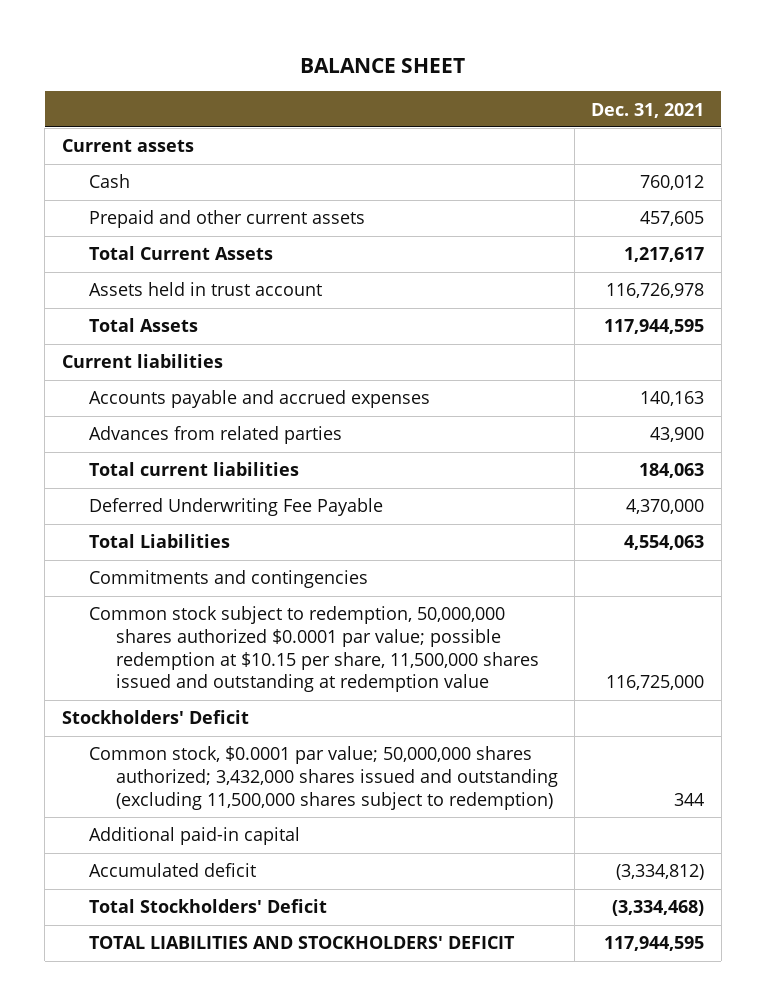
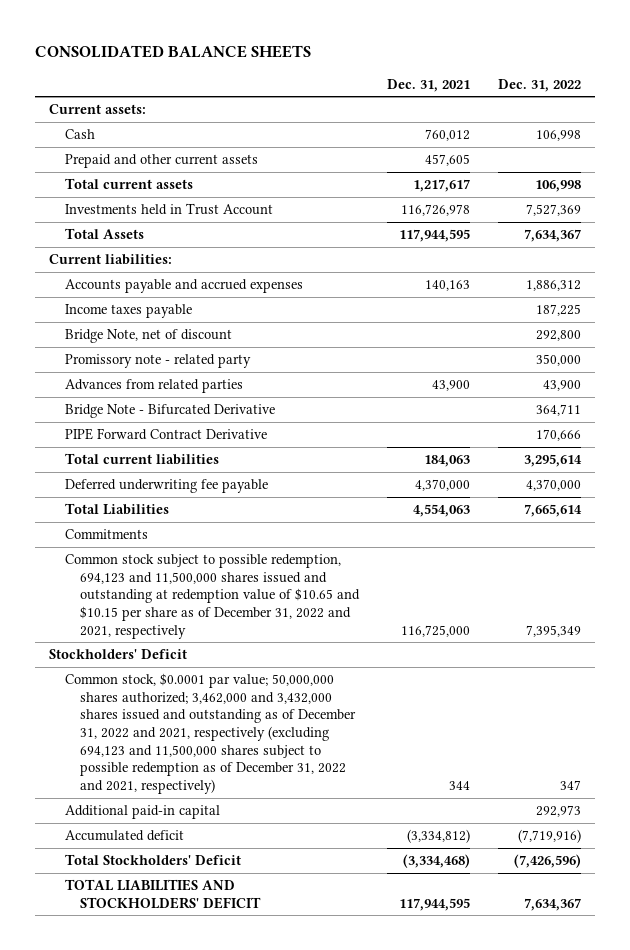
[299,57,465,73] BALANCE SHEET -> [35,45,312,59] CONSOLIDATED BALANCE SHEETS
none -> [497,78,581,92] Dec. 31, 2022
[61,139,194,153] Current assets -> [48,103,146,114] Current assets:
[88,246,273,261] Total Current Assets -> [64,177,193,189] Total current assets
[88,282,322,297] Assets held in trust account -> [64,202,273,215] Investments held in Trust Account
[61,354,223,369] Current liabilities -> [48,253,172,265] Current liabilities:
none -> [64,303,192,318] Income taxes payable
none -> [64,328,232,343] Bridge Note, net of discount
none -> [64,353,251,368] Promissory note - related party
none -> [64,403,275,418] Bridge Note - Bifurcated Derivative
none -> [64,427,267,440] PIPE Forward Contract Derivative
[88,498,383,517] Deferred Underwriting Fee Payable -> [64,478,268,493] Deferred underwriting fee payable
[88,570,368,589] Commitments and contingencies -> [64,528,148,539] Commitments
[88,606,539,693] Common stock subject to redemption, 50,000,000 shares authorized $0.0001 par value; possible redemption at $10.15 per share, 11,500,000 shares issued and outstanding at redemption value -> [64,553,361,639] Common stock subject to possible redemption, 694,123 and 11,500,000 shares issued and outstanding at redemption value of $10.65 and $10.15 per share as of December 31, 2022 and 2021, respectively
[88,746,558,810] Common stock, $0.0001 par value; 50,000,000 shares authorized; 3,432,000 shares issued and outstanding (excluding 11,500,000 shares subject to redemption) -> [64,672,357,794] Common stock, $0.0001 par value; 50,000,000 shares authorized; 3,462,000 and 3,432,000 shares issued and outstanding as of December 31, 2022 and 2021, respectively (excluding 694,123 and 11,500,000 shares subject to possible redemption as of December 31, 2022 and 2021, respectively)

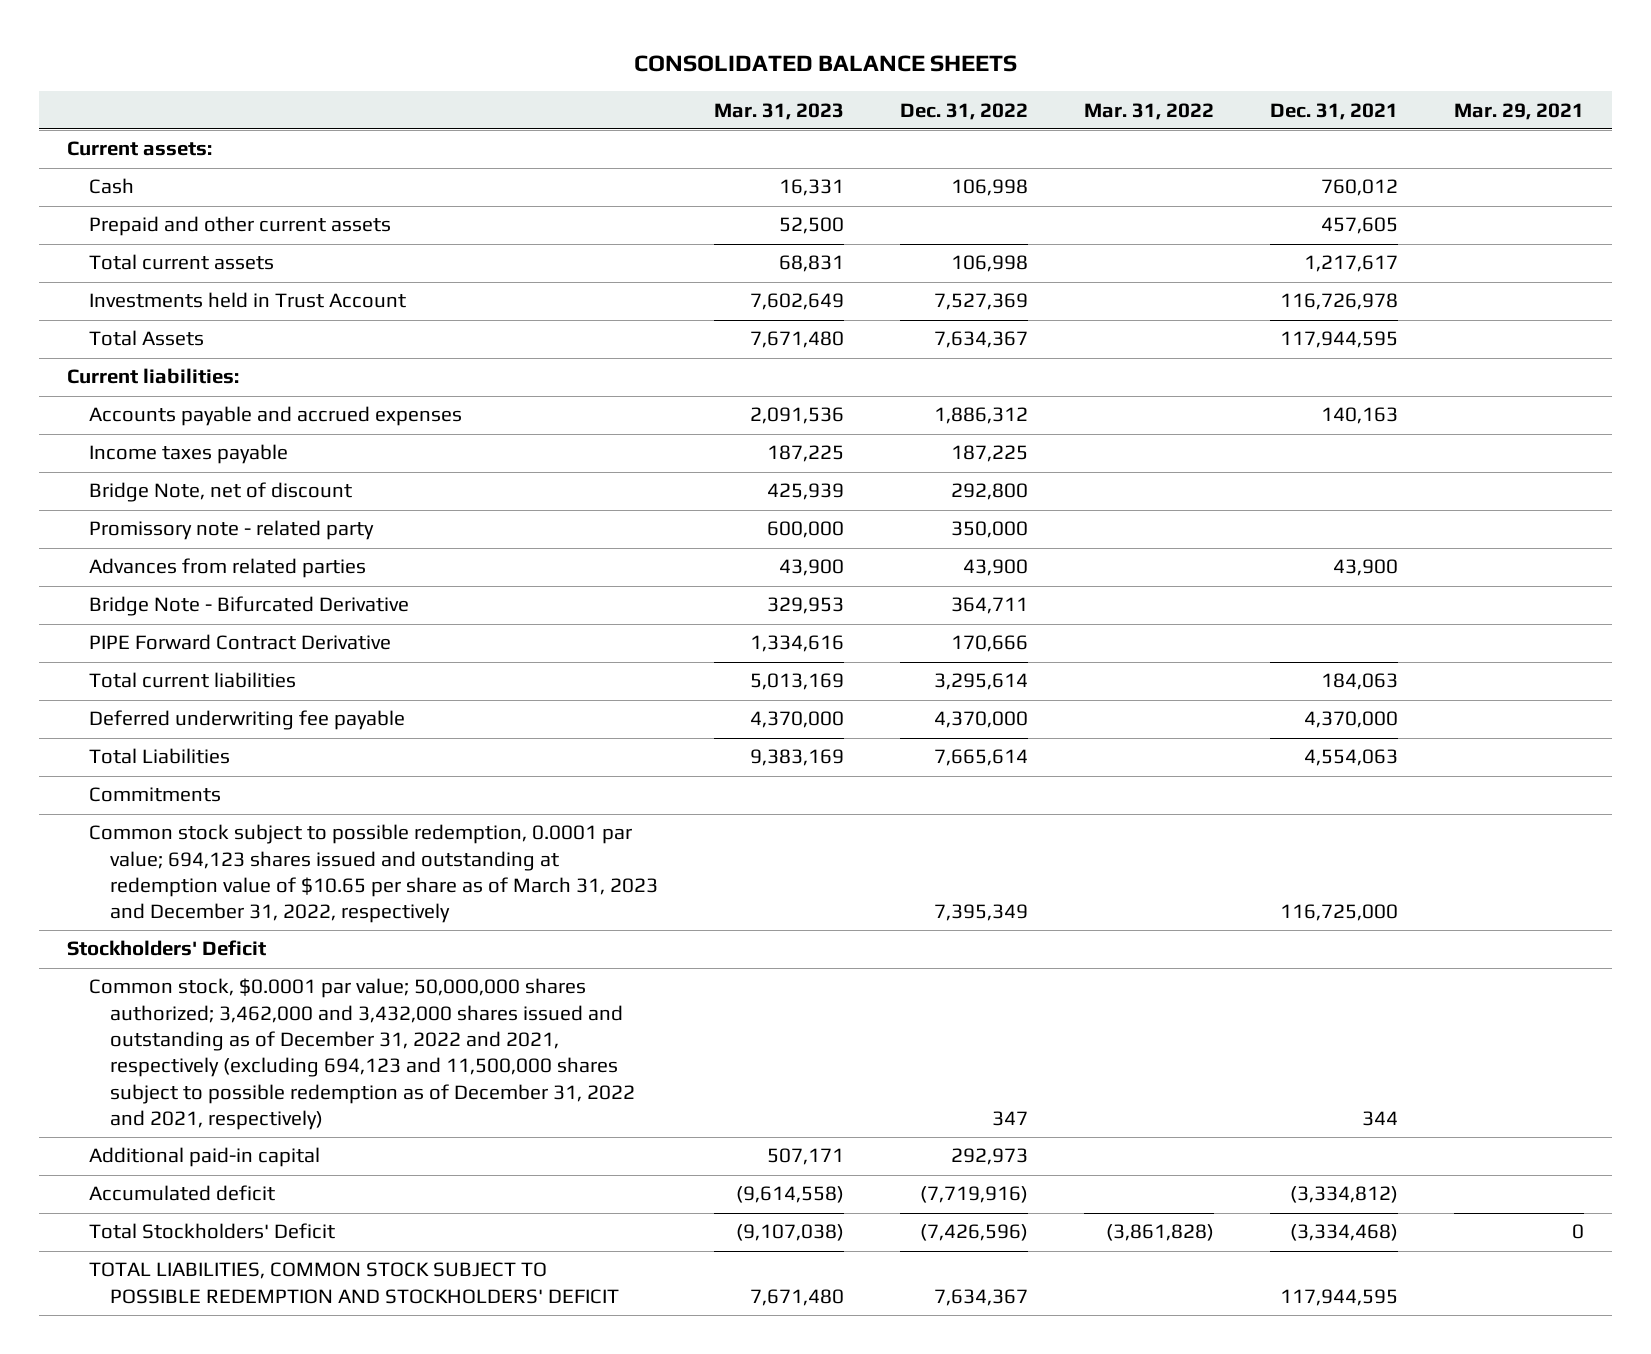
none -> [714,102,845,120] Mar. 31, 2023
none -> [1084,102,1215,120] Mar. 31, 2022
none -> [1454,102,1585,120] Mar. 29, 2021
[64,553,361,639] Common stock subject to possible redemption, 694,123 and 11,500,000 shares issued and outstanding at redemption value of $10.65 and $10.15 per share as of December 31, 2022 and 2021, respectively -> [88,824,659,924] Common stock subject to possible redemption, 0.0001 par value; 694,123 shares issued and outstanding at redemption value of $10.65 per share as of March 31, 2023 and December 31, 2022, respectively
[64,878,262,909] TOTAL LIABILITIES AND STOCKHOLDERS' DEFICIT -> [88,1262,620,1304] TOTAL LIABILITIES, COMMON STOCK SUBJECT TO POSSIBLE REDEMPTION AND STOCKHOLDERS' DEFICIT

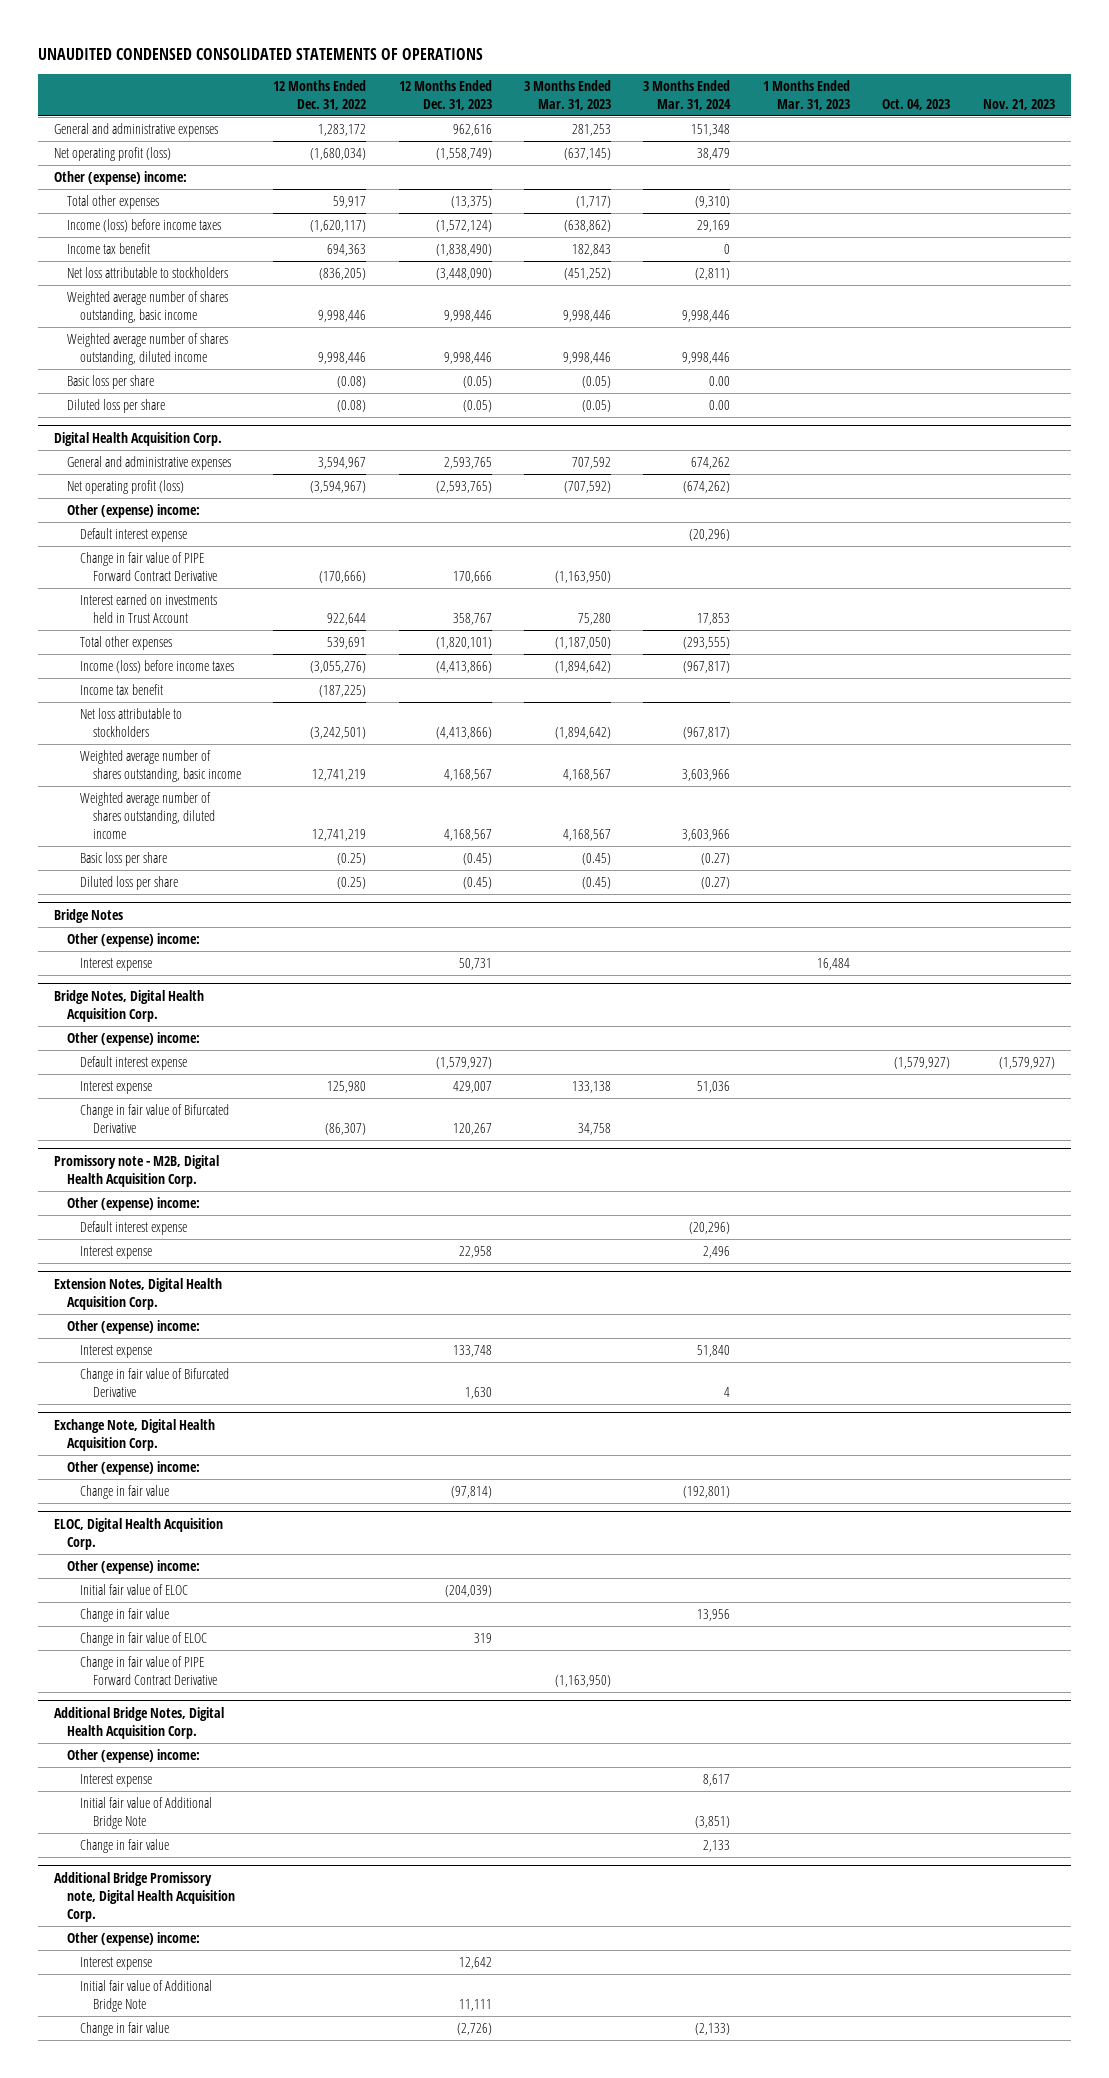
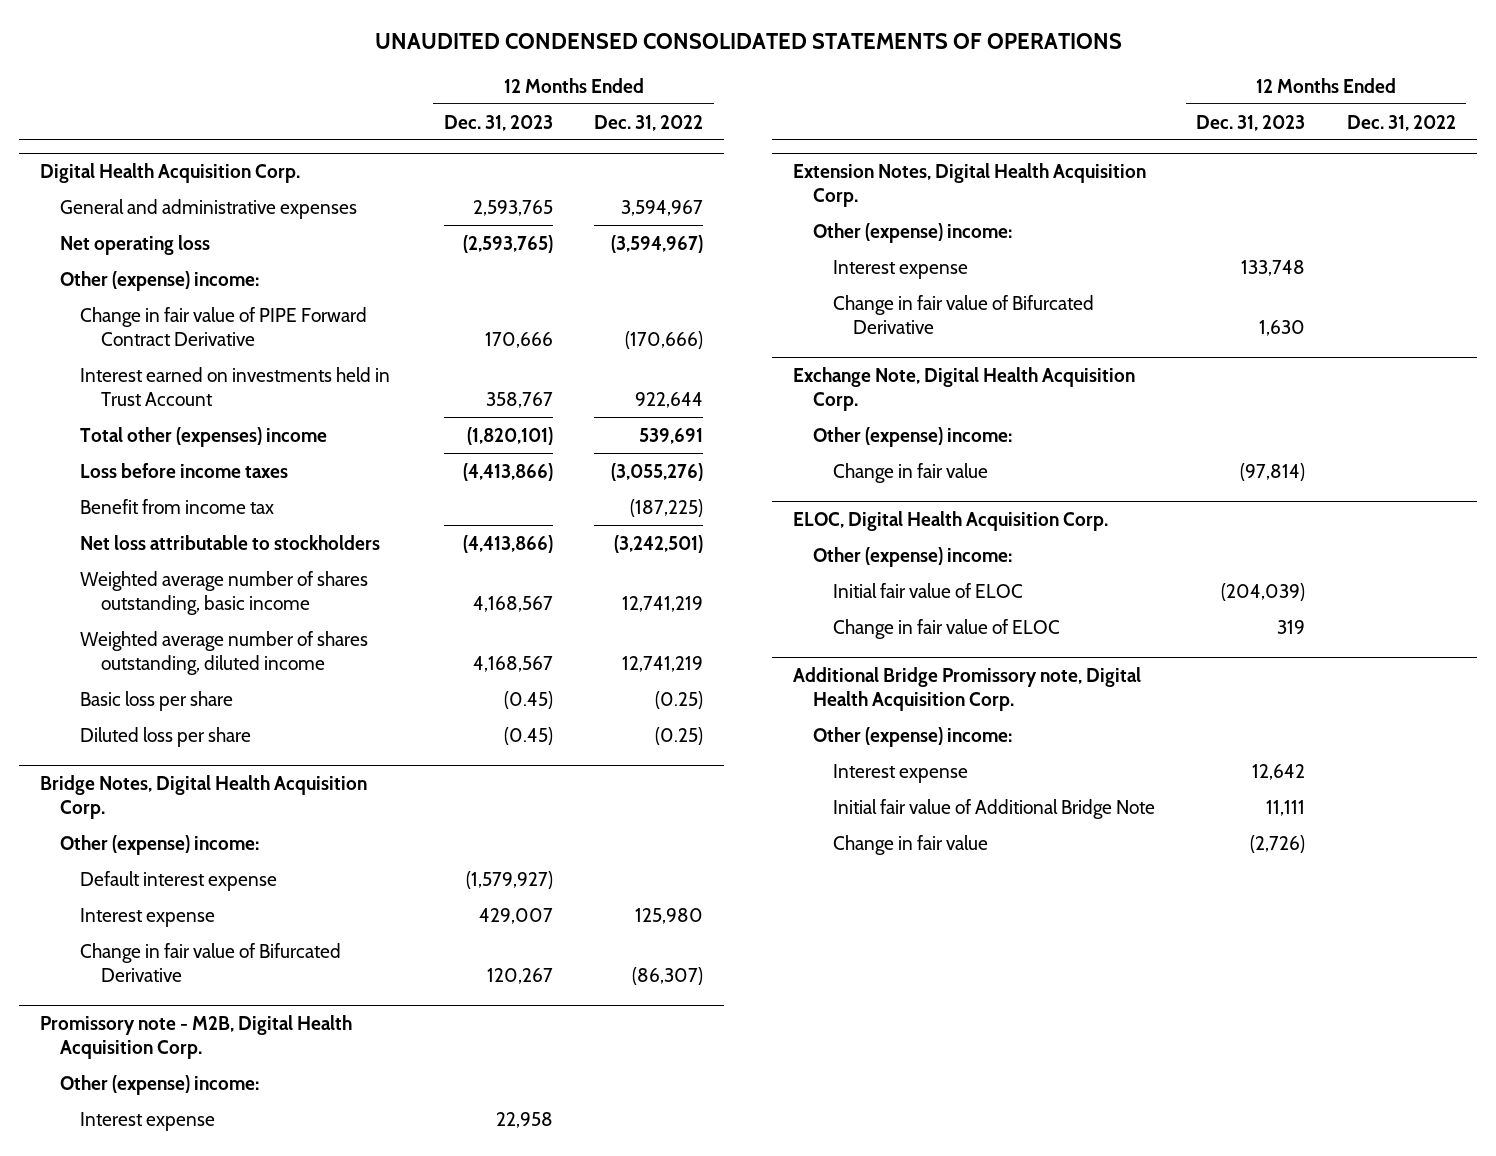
[524,79,612,110] 3 Months Ended Mar. 31, 2023 -> none
[643,79,732,110] 3 Months Ended Mar. 31, 2024 -> none
[762,79,850,110] 1 Months Ended Mar. 31, 2023 -> none
[882,98,951,110] Oct. 04, 2023 -> none
[982,98,1055,110] Nov. 21, 2023 -> none
[54,123,219,138] General and administrative expenses -> none
[54,147,172,162] Net operating profit (loss) -> none
[54,171,188,186] Other (expense) income: -> none
[66,195,159,210] Total other expenses -> none
[66,219,221,233] Income (loss) before income taxes -> none
[66,243,150,255] Income tax benefit -> none
[66,267,228,279] Net loss attributable to stockholders -> none
[66,291,228,323] Weighted average number of shares outstanding, basic income -> none
[66,333,228,365] Weighted average number of shares outstanding, diluted income -> none
[66,375,154,390] Basic loss per share -> none
[66,399,165,414] Diluted loss per share -> none
[66,480,184,495] Net operating profit (loss) -> [60,234,211,255] Net operating loss
[79,528,187,543] Default interest expense -> none
[79,636,172,651] Total other expenses -> [80,426,328,447] Total other (expenses) income
[79,660,234,674] Income (loss) before income taxes -> [80,462,289,478] Loss before income taxes
[79,684,163,696] Income tax benefit -> [80,498,275,514] Benefit from income tax
[54,909,124,924] Bridge Notes -> none
[66,933,200,948] Other (expense) income: -> none
[79,958,152,972] Interest expense -> none
[79,1221,187,1236] Default interest expense -> none
[79,1608,169,1623] Change in fair value -> none
[79,1656,217,1685] Change in fair value of PIPE Forward Contract Derivative -> none
[54,1707,225,1739] Additional Bridge Notes, Digital Health Acquisition Corp. -> none
[66,1749,200,1764] Other (expense) income: -> none
[79,1774,152,1788] Interest expense -> none
[79,1797,212,1829] Initial fair value of Additional Bridge Note -> none
[79,1839,169,1854] Change in fair value -> none

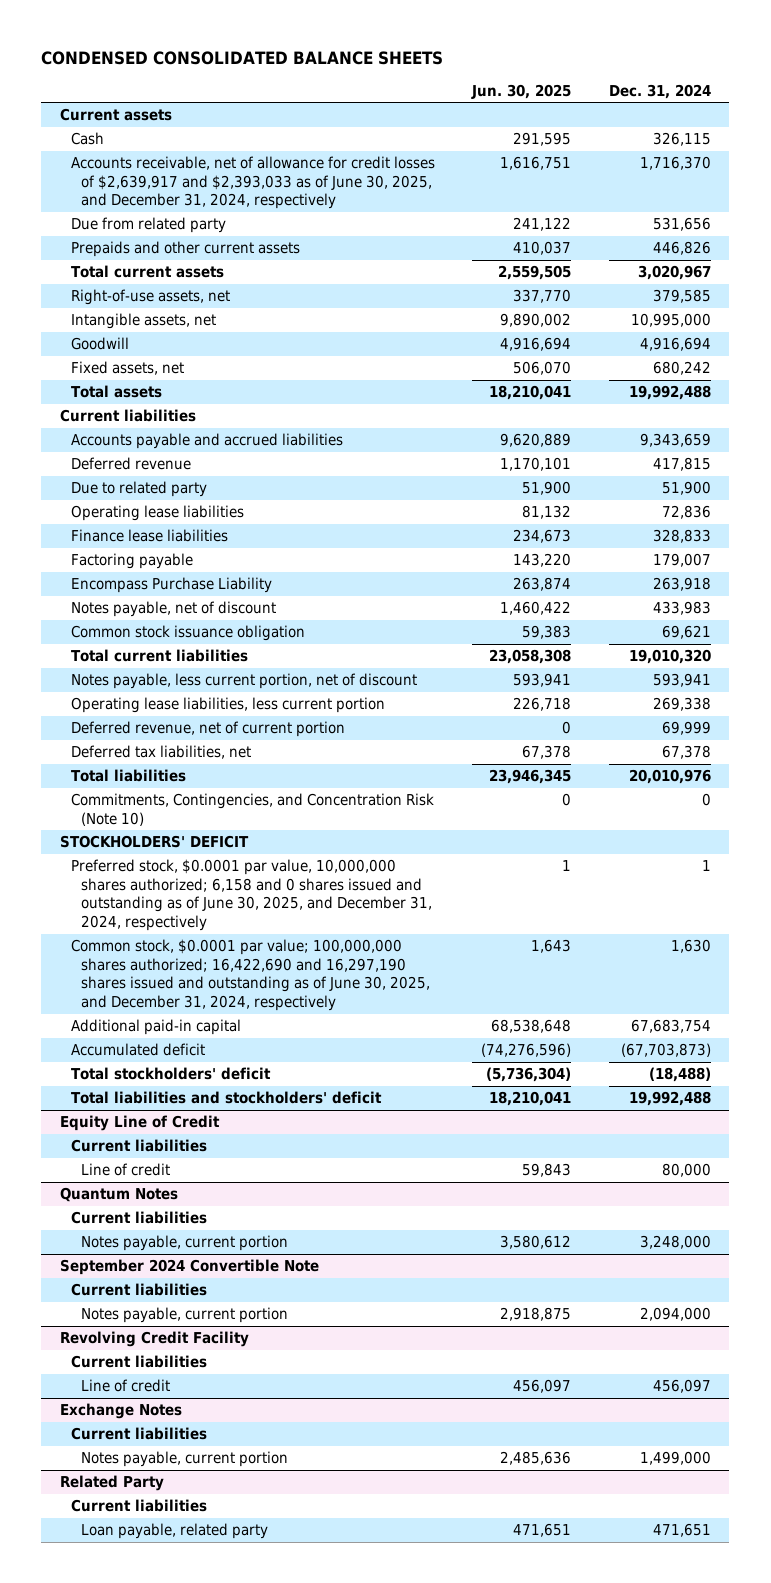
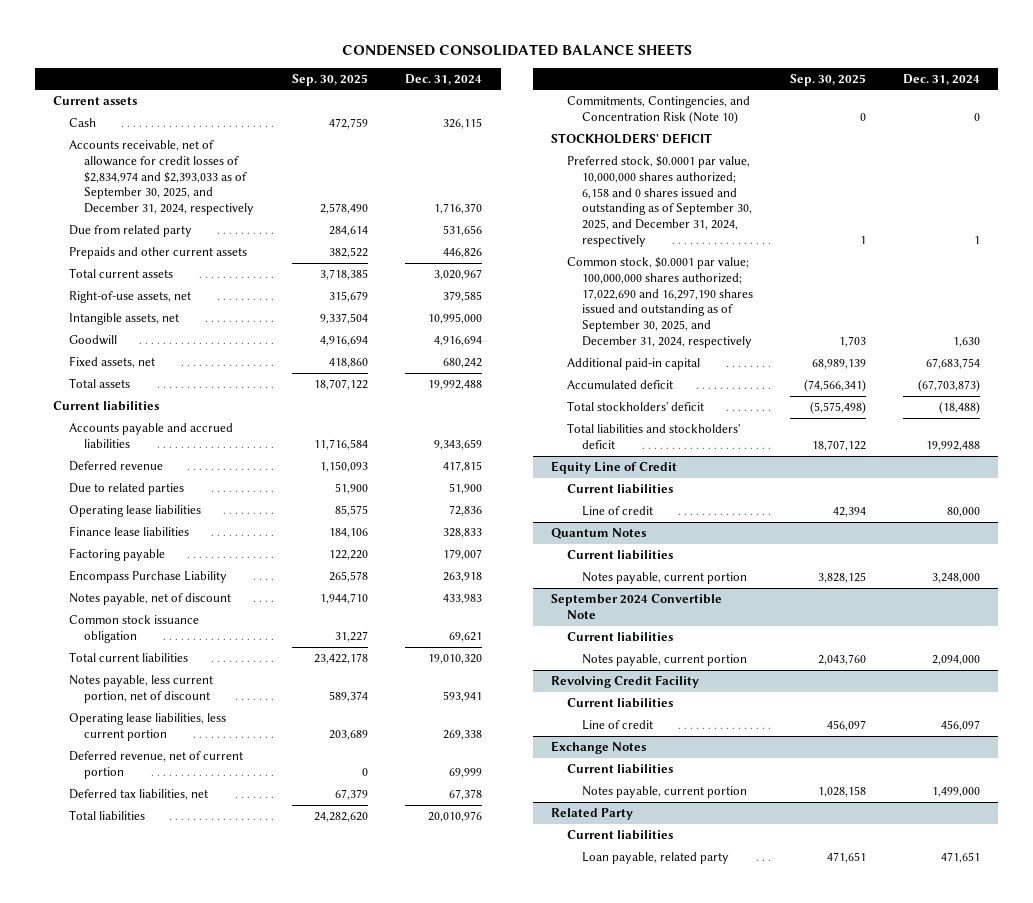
[471,83,572,99] Jun. 30, 2025 -> none
none -> [292,73,369,86] Sep. 30, 2025
[70,156,435,210] Accounts receivable, net of allowance for credit losses of $2,639,917 and $2,393,033 as of June 30, 2025, and December 31, 2024, respectively -> [68,140,255,216] Accounts receivable, net of allowance for credit losses of $2,834,974 and $2,393,033 as of September 30, 2025, and December 31, 2024, respectively
[70,481,207,498] Due to related party -> [68,483,184,496] Due to related parties
[70,859,433,932] Preferred stock, $0.0001 par value, 10,000,000 shares authorized; 6,158 and 0 shares issued and outstanding as of June 30, 2025, and December 31, 2024, respectively -> [566,156,752,247] Preferred stock, $0.0001 par value, 10,000,000 shares authorized; 6,158 and 0 shares issued and outstanding as of September 30, 2025, and December 31, 2024, respectively
[70,939,431,1012] Common stock, $0.0001 par value; 100,000,000 shares authorized; 16,422,690 and 16,297,190 shares issued and outstanding as of June 30, 2025, and December 31, 2024, respectively -> [566,257,753,348] Common stock, $0.0001 par value; 100,000,000 shares authorized; 17,022,690 and 16,297,190 shares issued and outstanding as of September 30, 2025, and December 31, 2024, respectively

